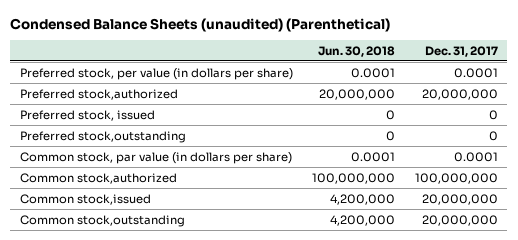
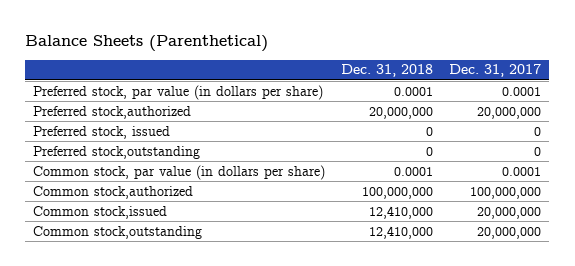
[10,17,391,32] Condensed Balance Sheets (unaudited) (Parenthetical) -> [25,35,269,53] Balance Sheets (Parenthetical)
[318,45,396,57] Jun. 30, 2018 -> none
none -> [341,64,434,78] Dec. 31, 2018
[20,67,294,80] Preferred stock, per value (in dollars per share) -> [33,84,324,100] Preferred stock, par value (in dollars per share)

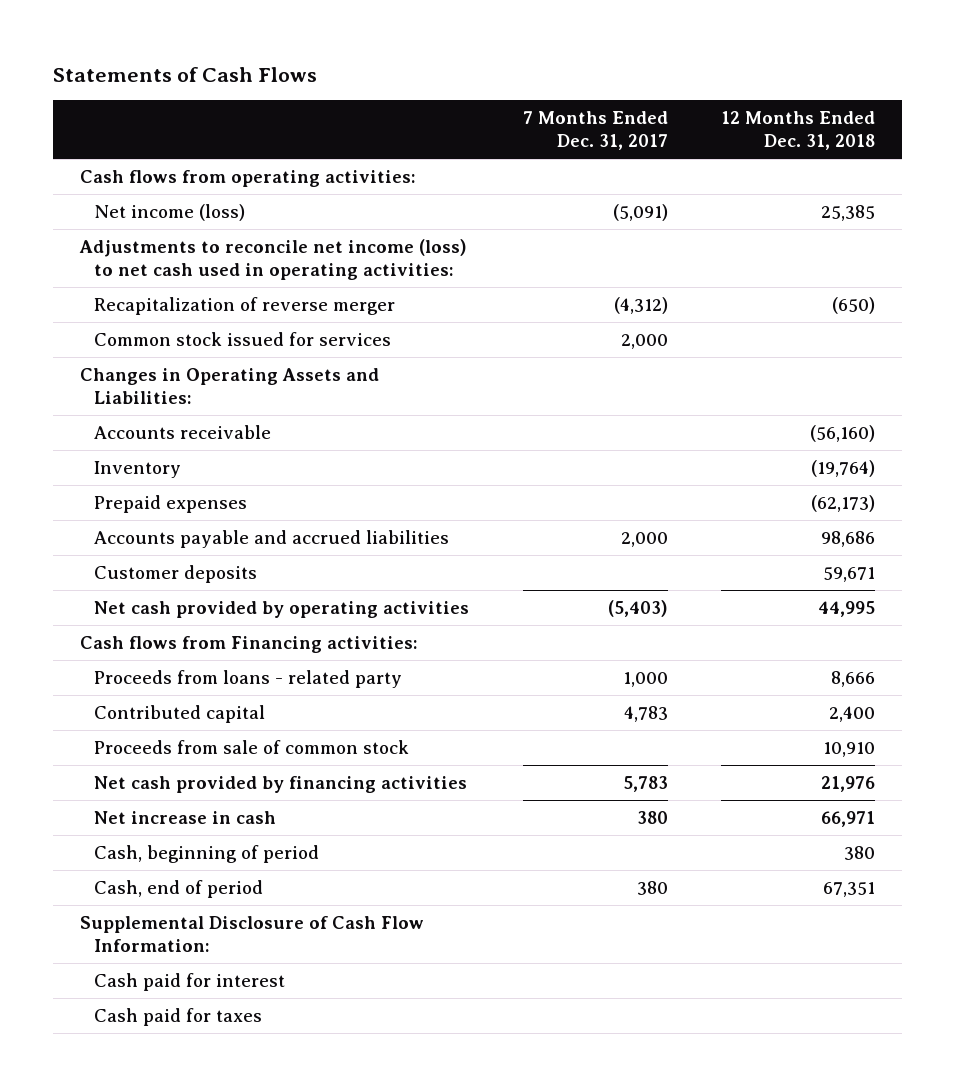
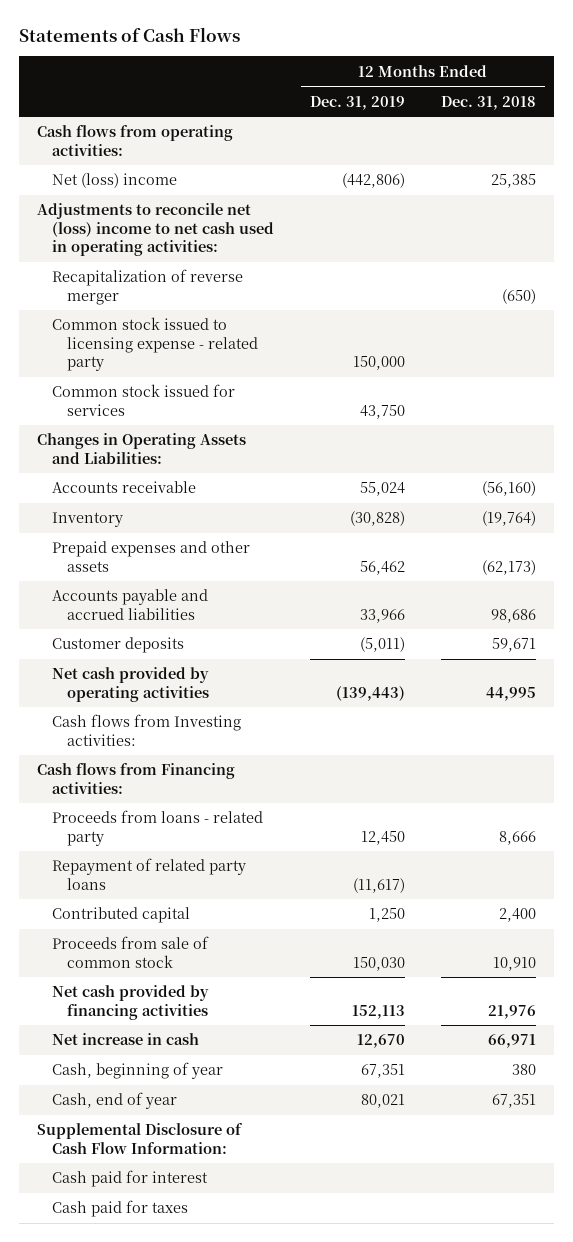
[522,111,668,151] 7 Months Ended Dec. 31, 2017 -> none
none -> [310,95,406,110] Dec. 31, 2019
[94,203,246,221] Net income (loss) -> [52,173,178,189] Net (loss) income
[78,238,467,280] Adjustments to reconcile net income (loss) to net cash used in operating activities: -> [37,203,275,257] Adjustments to reconcile net (loss) income to net cash used in operating activities:
none -> [52,317,258,372] Common stock issued to licensing expense - related party
[94,494,248,513] Prepaid expenses -> [52,541,251,572] Prepaid expenses and other assets
none -> [52,714,242,746] Cash flows from Investing activities:
none -> [52,858,247,890] Repayment of related party loans
[94,844,320,863] Cash, beginning of period -> [52,1062,224,1080] Cash, beginning of year
[94,879,264,898] Cash, end of period -> [52,1092,178,1110] Cash, end of year

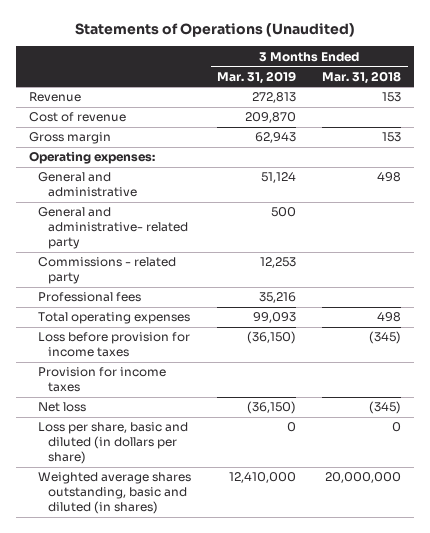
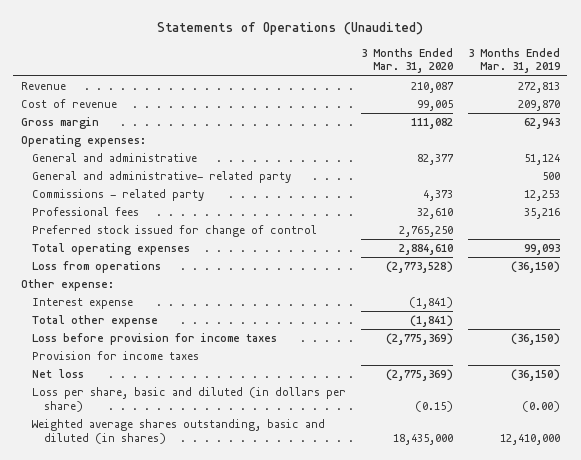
[322,70,402,84] Mar. 31, 2018 -> none
none -> [361,47,454,74] 3 Months Ended Mar. 31, 2020
none -> [32,225,318,238] Preferred stock issued for change of control
none -> [32,261,162,274] Loss from operations
none -> [20,279,114,292] Other expense:
none -> [32,298,134,310] Interest expense
none -> [32,315,159,328] Total other expense
[287,422,297,433] 0 -> [521,401,560,413] (0.00)

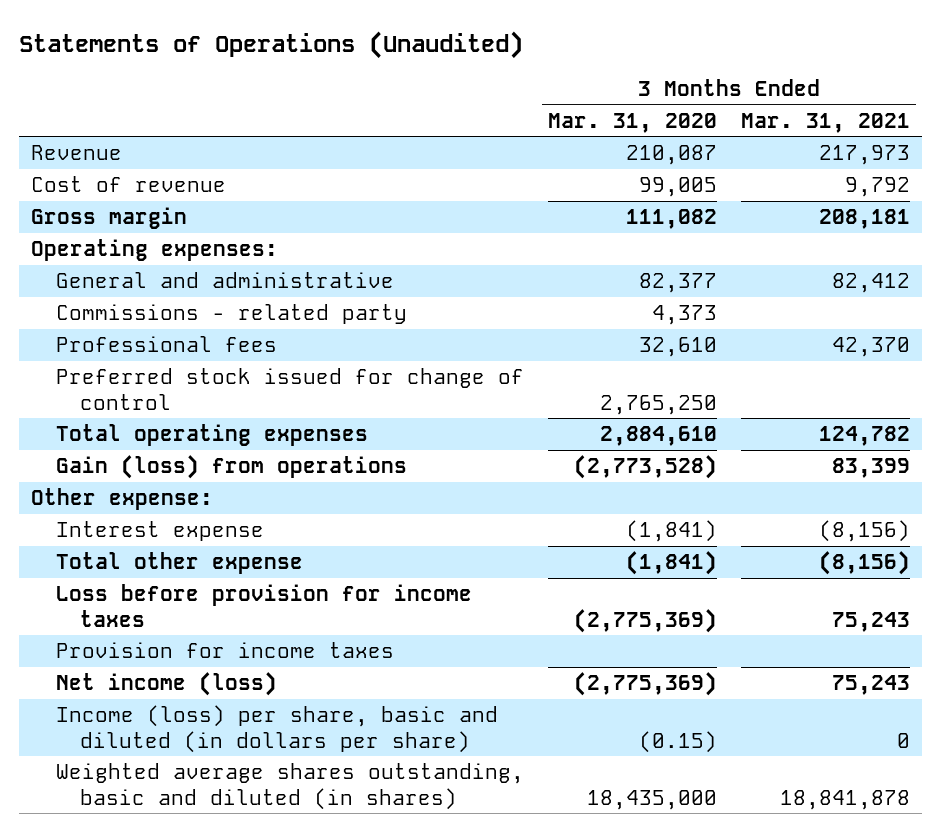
[467,47,560,74] 3 Months Ended Mar. 31, 2019 -> none
none -> [740,112,910,133] Mar. 31, 2021
[32,171,292,184] General and administrative- related party -> none
[32,261,162,274] Loss from operations -> [55,455,407,480] Gain (loss) from operations
[32,369,85,379] Net loss -> [55,672,277,697] Net income (loss)
[32,387,347,413] Loss per share, basic and diluted (in dollars per share) -> [55,705,498,753] Income (loss) per share, basic and diluted (in dollars per share)

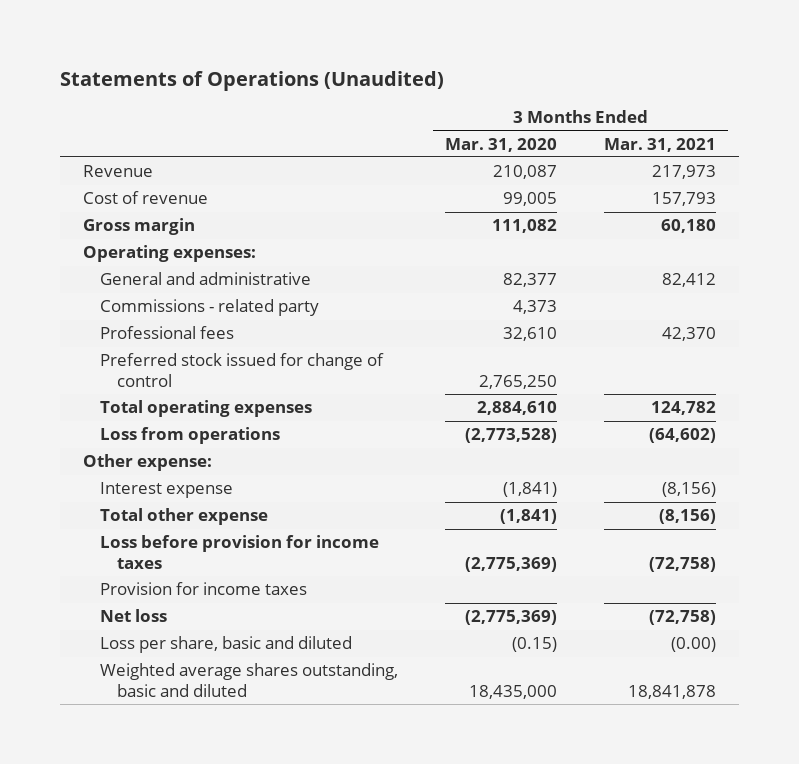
[844,177,910,198] 9,792 -> [651,192,716,207] 157,793
[818,209,910,230] 208,181 -> [660,219,716,234] 60,180
[55,455,407,480] Gain (loss) from operations -> [100,427,281,445] Loss from operations
[831,458,910,479] 83,399 -> [648,428,716,444] (64,602)
[831,611,910,632] 75,243 -> [648,556,716,572] (72,758)
[55,672,277,697] Net income (loss) -> [100,609,168,623] Net loss
[831,675,910,696] 75,243 -> [648,610,716,626] (72,758)
[55,705,498,753] Income (loss) per share, basic and diluted (in dollars per share) -> [100,636,353,654] Loss per share, basic and diluted
[896,732,910,748] 0 -> [670,637,716,653] (0.00)
[55,763,524,810] Weighted average shares outstanding, basic and diluted (in shares) -> [100,663,399,697] Weighted average shares outstanding, basic and diluted

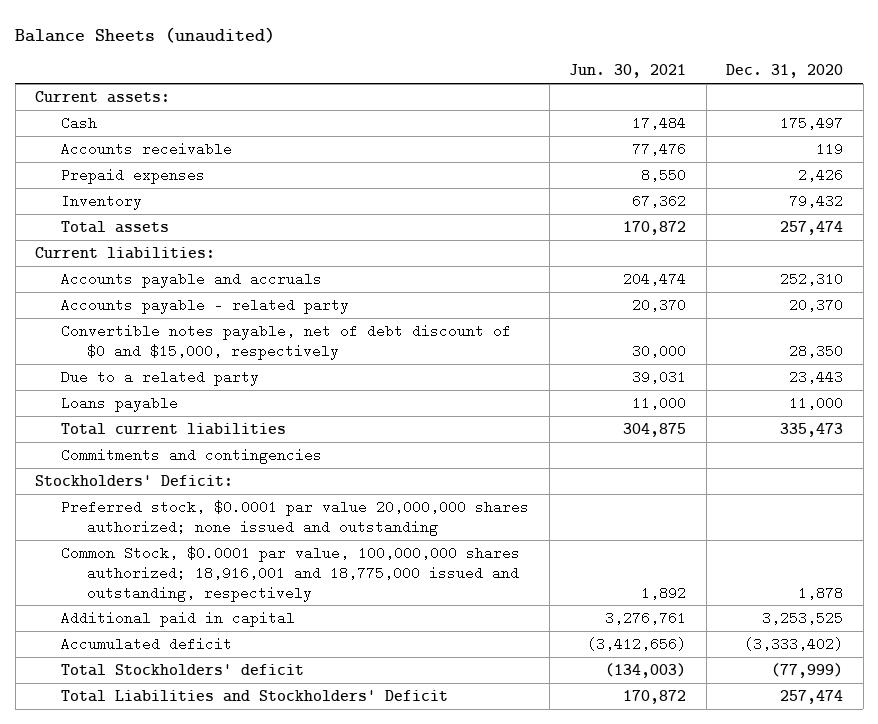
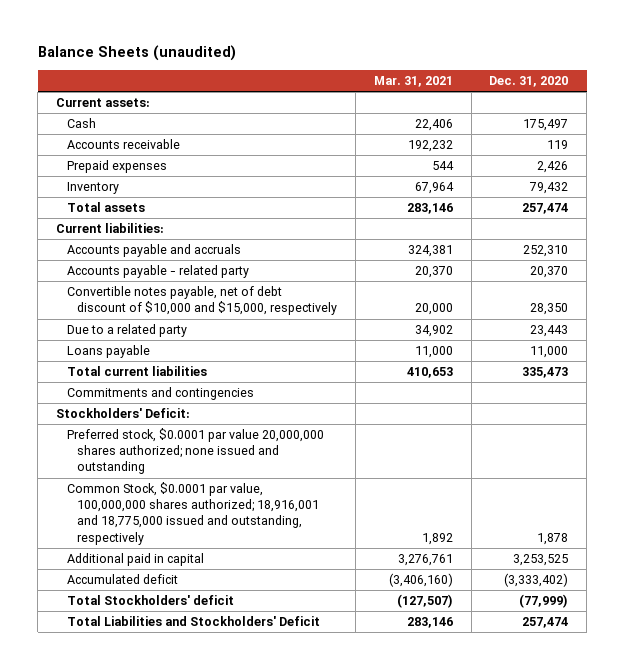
[569,64,687,79] Jun. 30, 2021 -> none
none -> [373,75,453,87] Mar. 31, 2021
[61,323,512,360] Convertible notes payable, net of debt discount of $0 and $15,000, respectively -> [66,286,337,316] Convertible notes payable, net of debt discount of $10,000 and $15,000, respectively

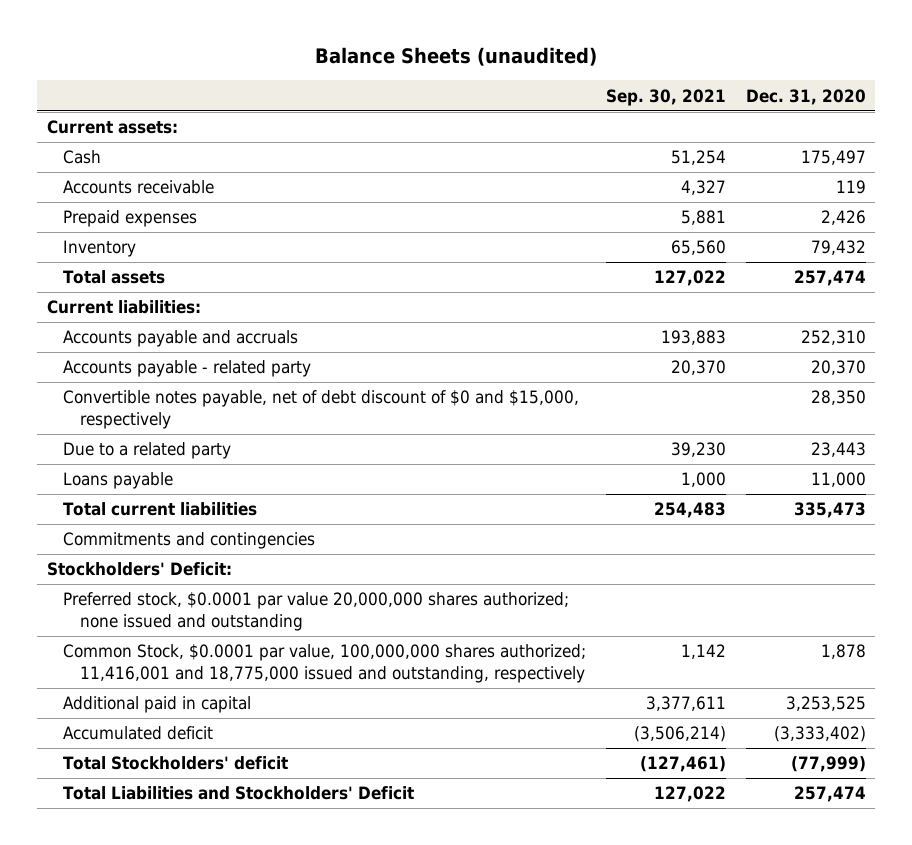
[373,75,453,87] Mar. 31, 2021 -> none
none -> [605,88,726,106] Sep. 30, 2021
[66,286,337,316] Convertible notes payable, net of debt discount of $10,000 and $15,000, respectively -> [63,390,580,430] Convertible notes payable, net of debt discount of $0 and $15,000, respectively
[66,482,319,545] Common Stock, $0.0001 par value, 100,000,000 shares authorized; 18,916,001 and 18,775,000 issued and outstanding, respectively -> [63,644,587,684] Common Stock, $0.0001 par value, 100,000,000 shares authorized; 11,416,001 and 18,775,000 issued and outstanding, respectively

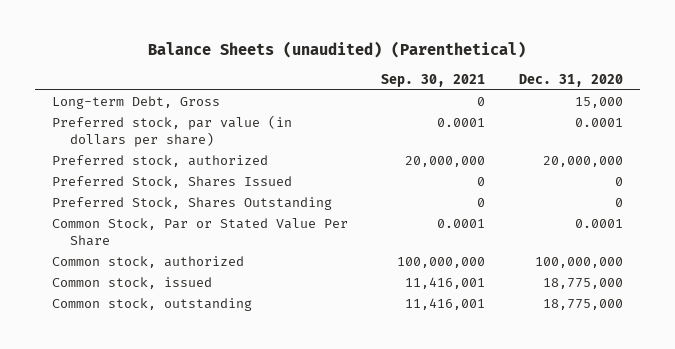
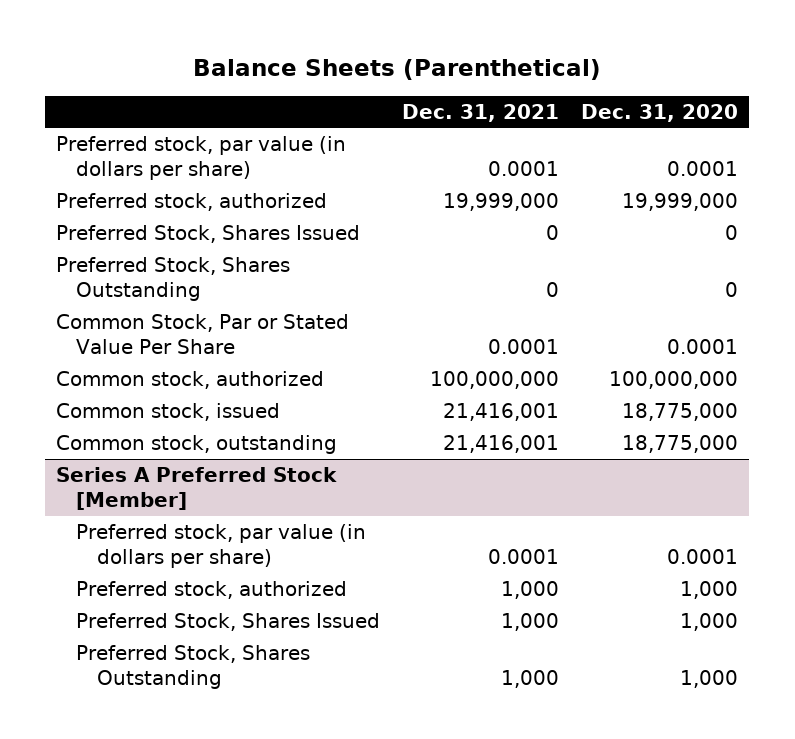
[148,41,527,59] Balance Sheets (unaudited) (Parenthetical) -> [193,59,602,81] Balance Sheets (Parenthetical)
[381,73,486,87] Sep. 30, 2021 -> none
none -> [402,103,560,122] Dec. 31, 2021
[51,96,220,110] Long-term Debt, Gross -> none
[543,156,624,168] 20,000,000 -> [622,193,739,212] 19,999,000
none -> [56,467,338,510] Series A Preferred Stock [Member]
none -> [76,524,367,568] Preferred stock, par value (in dollars per share)
none -> [76,581,348,600] Preferred stock, authorized
none -> [76,613,381,632] Preferred Stock, Shares Issued
none -> [76,645,311,689] Preferred Stock, Shares Outstanding

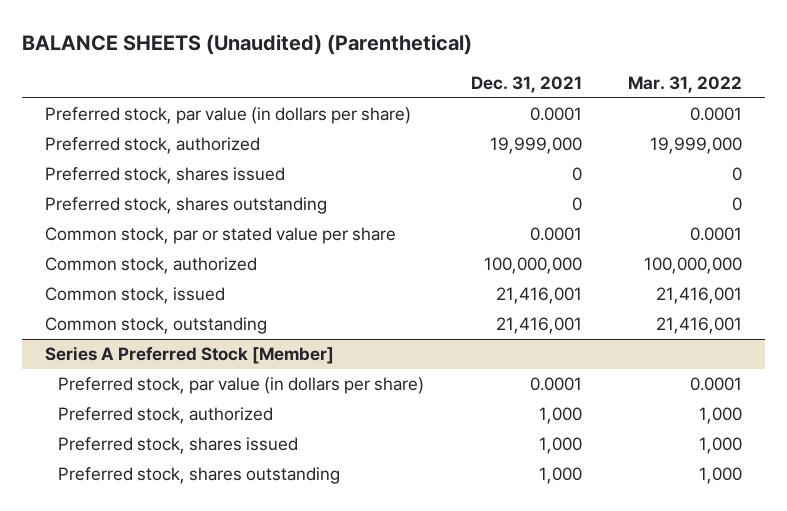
[193,59,602,81] Balance Sheets (Parenthetical) -> [22,33,473,55] BALANCE SHEETS (Unaudited) (Parenthetical)
[581,103,739,122] Dec. 31, 2020 -> none
none -> [627,75,742,93] Mar. 31, 2022
[56,225,361,244] Preferred Stock, Shares Issued -> [45,167,286,185] Preferred stock, shares issued
[56,257,291,301] Preferred Stock, Shares Outstanding -> [45,197,328,215] Preferred stock, shares outstanding
[56,314,350,354] Common Stock, Par or Stated Value Per Share -> [45,227,397,245] Common stock, par or stated value per share
[76,613,381,632] Preferred Stock, Shares Issued -> [58,437,299,455] Preferred stock, shares issued
[76,645,311,689] Preferred Stock, Shares Outstanding -> [58,467,341,485] Preferred stock, shares outstanding

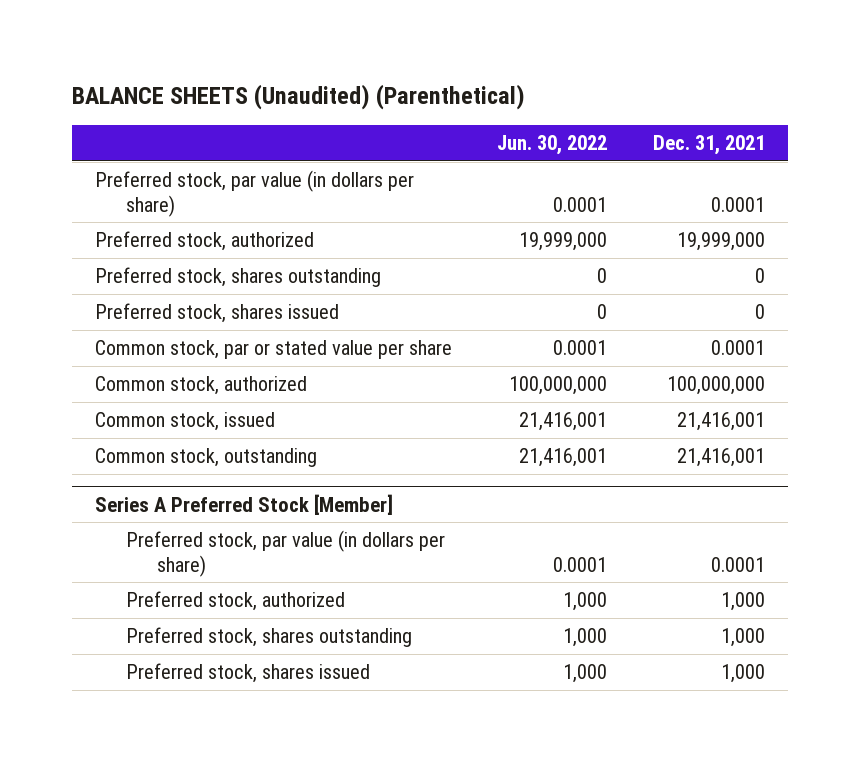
[627,75,742,93] Mar. 31, 2022 -> none
none -> [497,135,608,156] Jun. 30, 2022
[45,167,286,185] Preferred stock, shares issued -> [94,303,339,324] Preferred stock, shares issued
[58,437,299,455] Preferred stock, shares issued -> [125,663,370,684] Preferred stock, shares issued

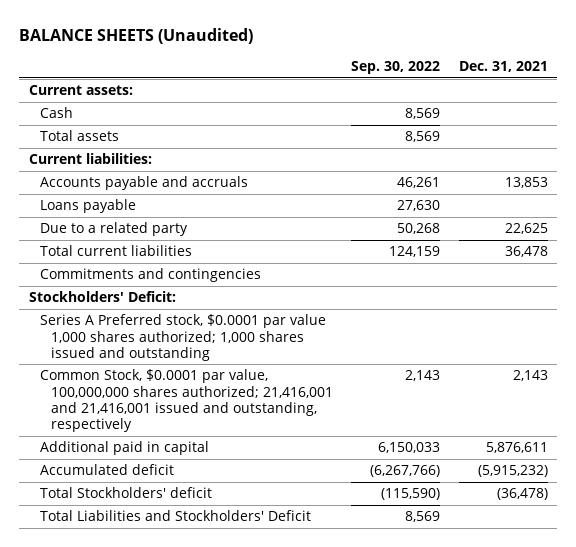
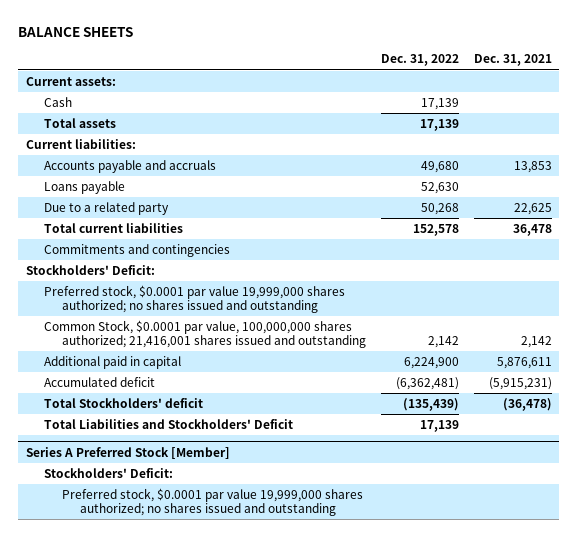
[19,27,254,44] BALANCE SHEETS (Unaudited) -> [18,26,134,37] BALANCE SHEETS
[351,61,441,75] Sep. 30, 2022 -> none
none -> [380,54,459,67] Dec. 31, 2022
[39,314,326,361] Series A Preferred stock, $0.0001 par value 1,000 shares authorized; 1,000 shares issued and outstanding -> [43,285,345,313] Preferred stock, $0.0001 par value 19,999,000 shares authorized; no shares issued and outstanding
[39,369,334,432] Common Stock, $0.0001 par value, 100,000,000 shares authorized; 21,416,001 and 21,416,001 issued and outstanding, respectively -> [43,320,366,348] Common Stock, $0.0001 par value, 100,000,000 shares authorized; 21,416,001 shares issued and outstanding
[512,370,548,382] 2,143 -> [520,335,552,348] 2,142
[477,465,548,478] (5,915,232) -> [488,377,552,391] (5,915,231)
none -> [25,446,230,459] Series A Preferred Stock [Member]
none -> [43,468,173,479] Stockholders' Deficit:
none -> [61,488,363,516] Preferred stock, $0.0001 par value 19,999,000 shares authorized; no shares issued and outstanding

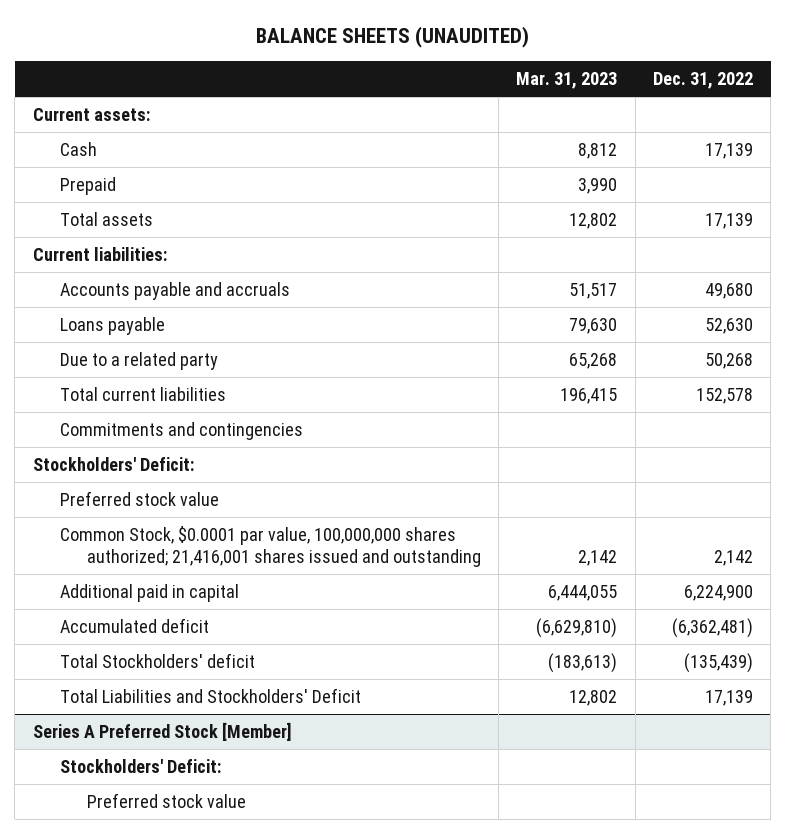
[18,26,134,37] BALANCE SHEETS -> [255,26,529,49] BALANCE SHEETS (UNAUDITED)
[473,54,552,67] Dec. 31, 2021 -> none
none -> [516,72,618,90] Mar. 31, 2023
none -> [59,176,116,195] Prepaid
[43,285,345,313] Preferred stock, $0.0001 par value 19,999,000 shares authorized; no shares issued and outstanding -> [59,490,219,506] Preferred stock value
[61,488,363,516] Preferred stock, $0.0001 par value 19,999,000 shares authorized; no shares issued and outstanding -> [86,792,246,808] Preferred stock value

